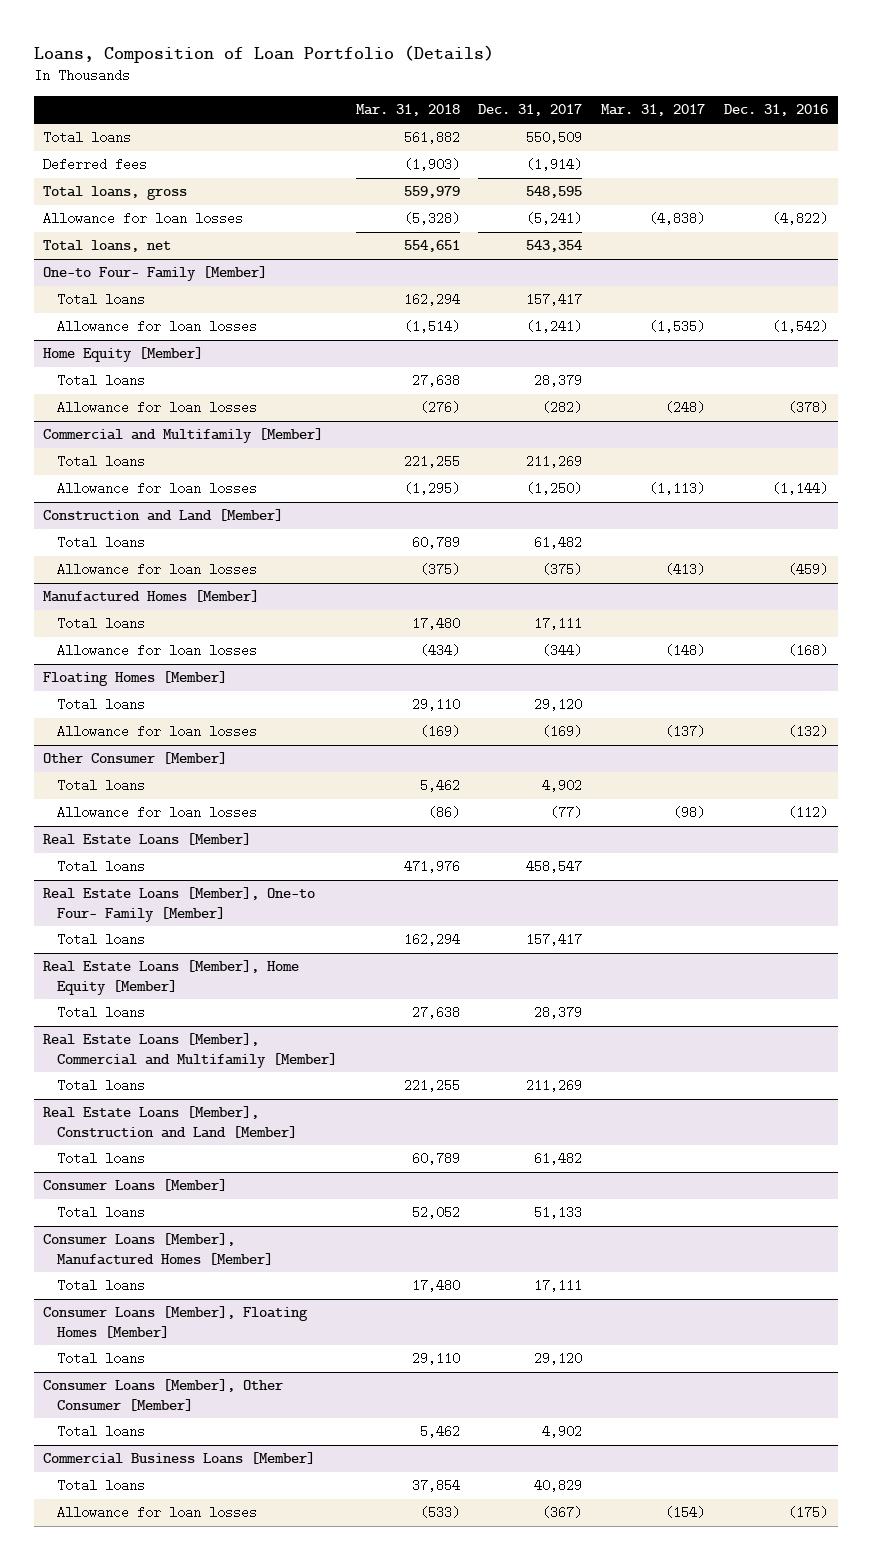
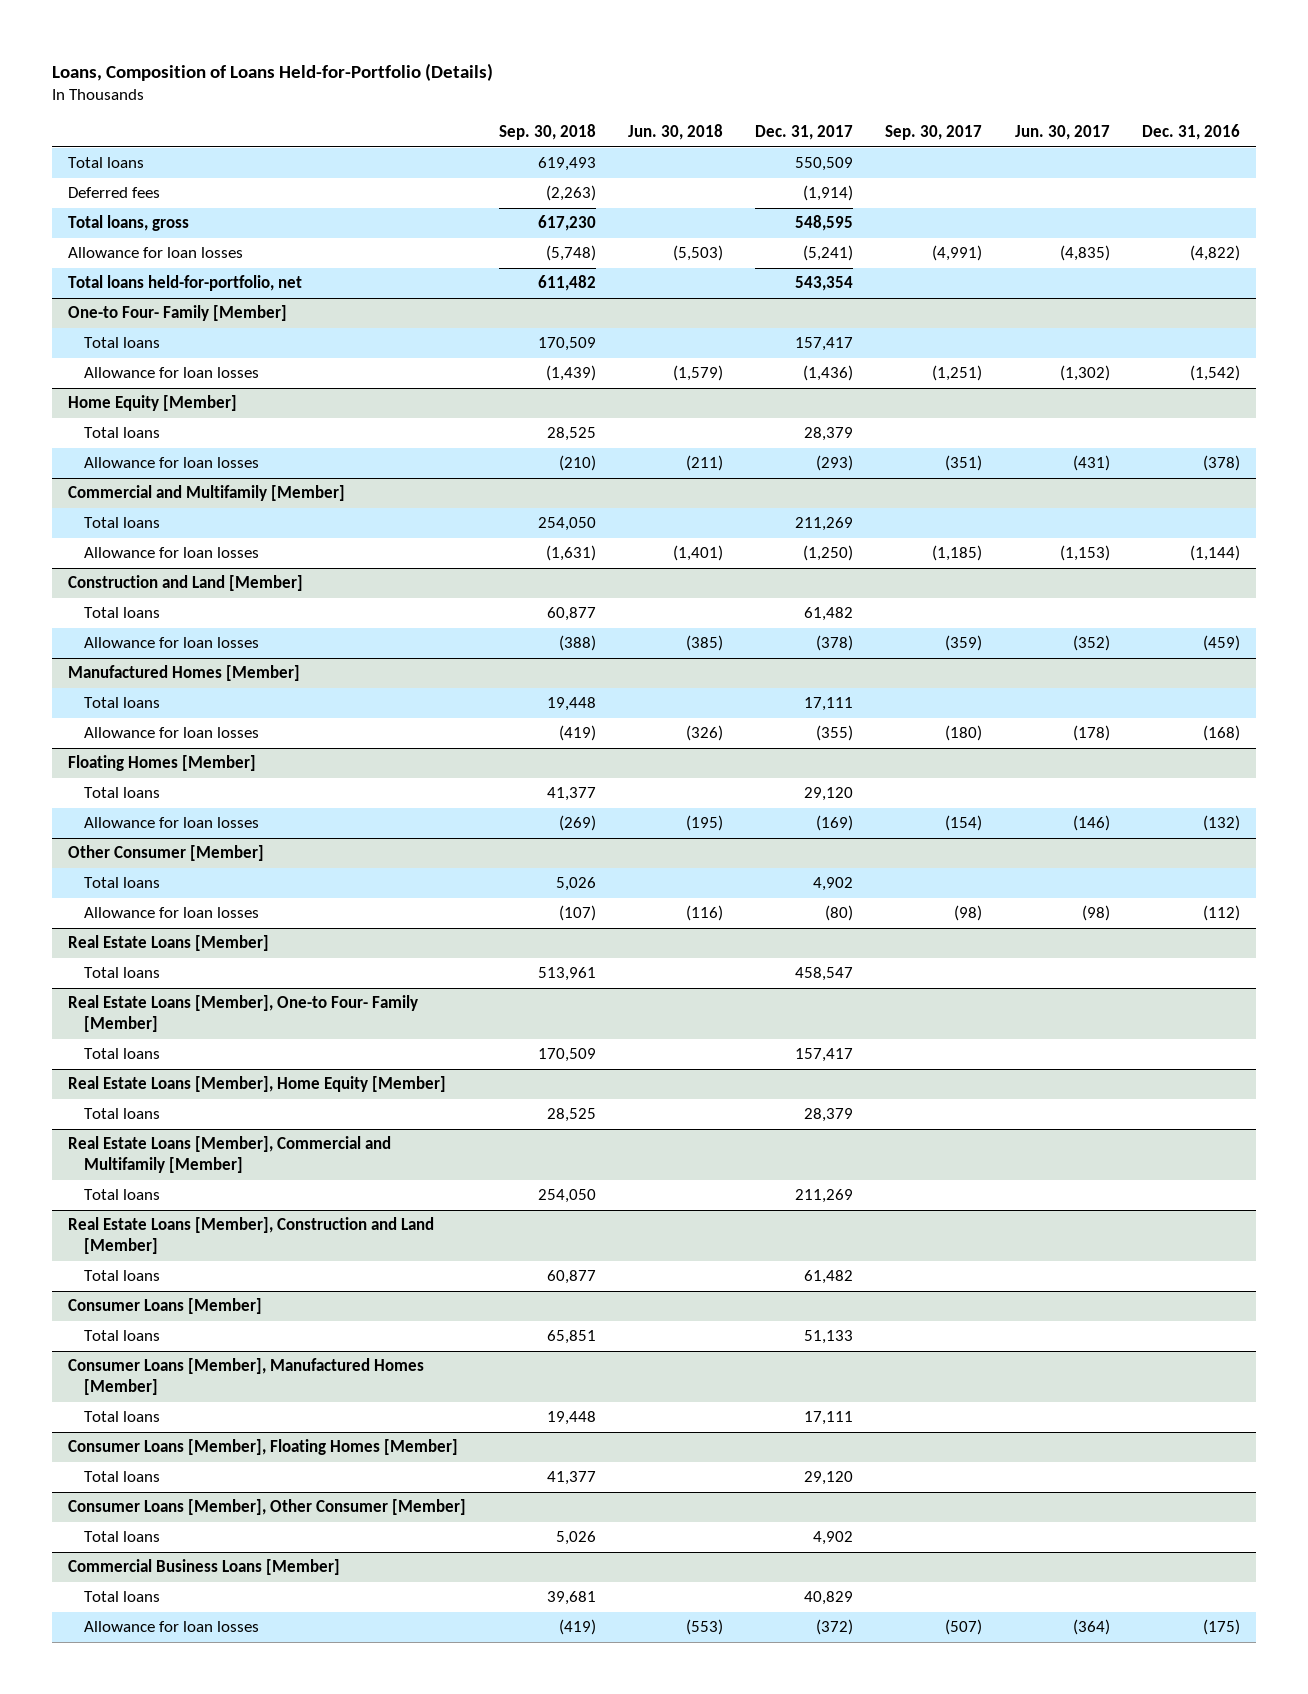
[34,44,495,63] Loans, Composition of Loan Portfolio (Details) -> [52,62,494,81] Loans, Composition of Loans Held-for-Portfolio (Details)
[355,104,460,117] Mar. 31, 2018 -> none
[601,104,706,117] Mar. 31, 2017 -> none
none -> [498,124,596,141] Sep. 30, 2018
none -> [627,124,723,141] Jun. 30, 2018
none -> [885,125,983,141] Sep. 30, 2017
none -> [1014,125,1110,141] Jun. 30, 2017
[43,240,172,253] Total loans, net -> [68,275,303,292] Total loans held-for-portfolio, net
[526,320,583,334] (1,241) -> [803,365,854,382] (1,436)
[542,401,583,415] (282) -> [816,455,854,472] (293)
[542,563,583,577] (375) -> [816,635,854,652] (378)
[542,644,583,658] (344) -> [816,725,854,742] (355)
[550,806,583,820] (77) -> [825,905,854,922] (80)
[542,1506,583,1520] (367) -> [816,1619,854,1636] (372)

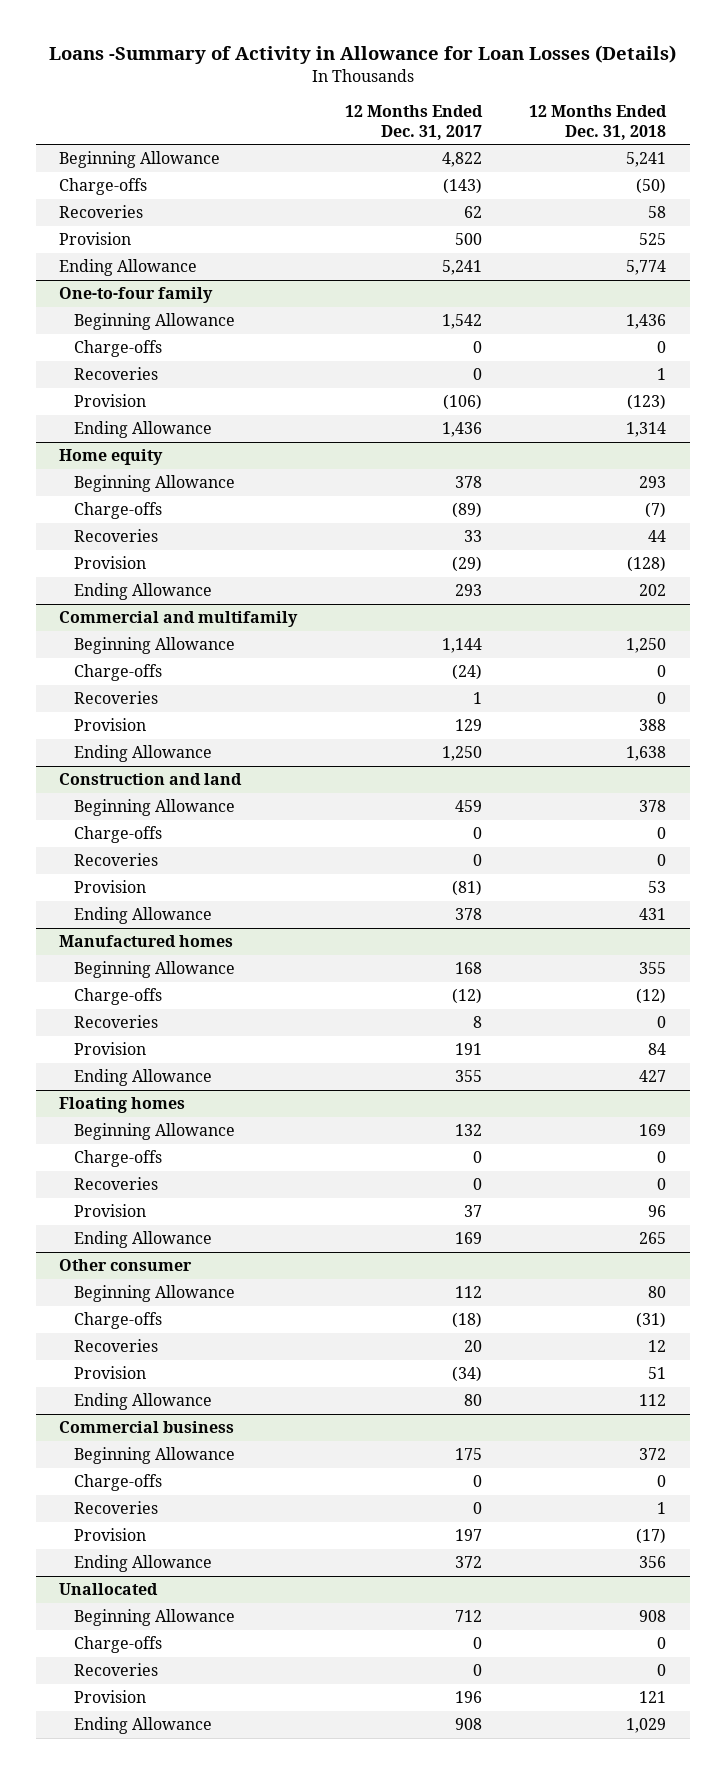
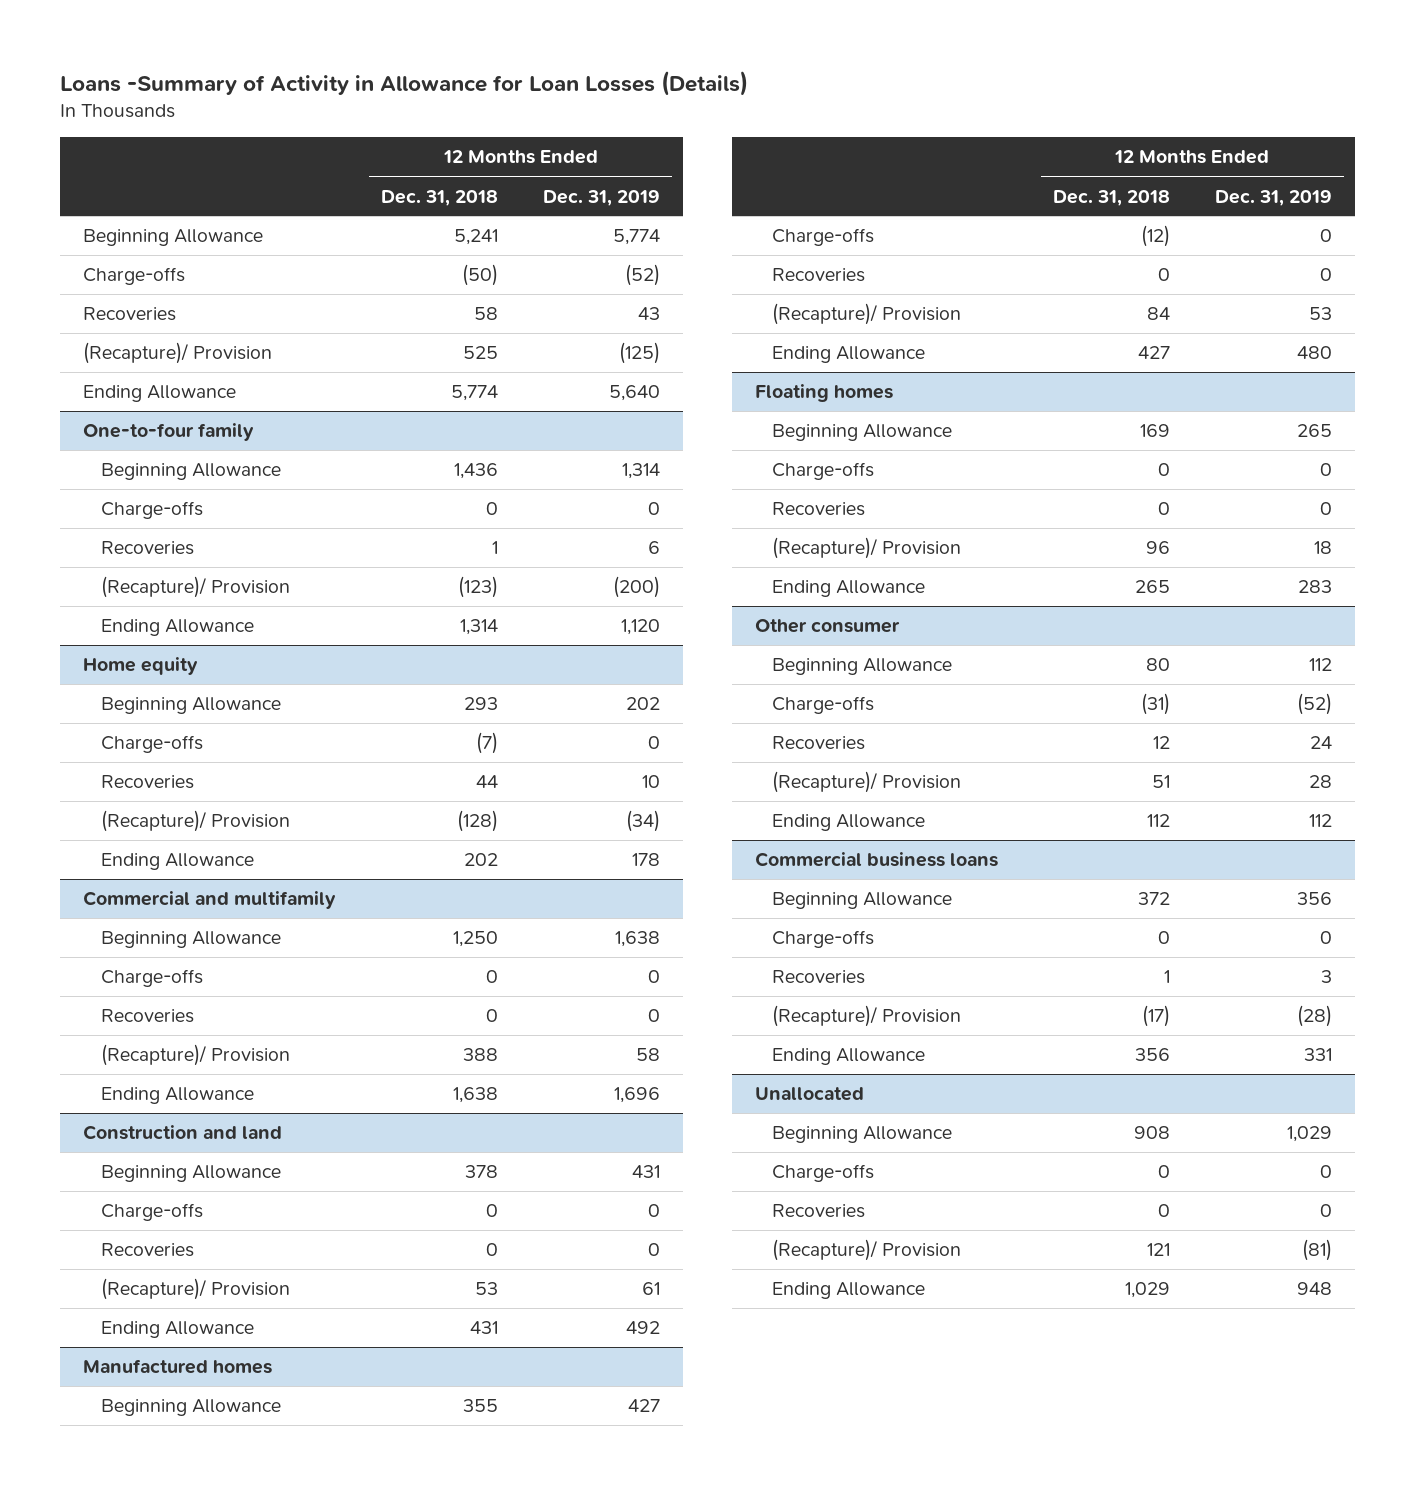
[344,104,483,140] 12 Months Ended Dec. 31, 2017 -> none
none -> [543,189,661,206] Dec. 31, 2019
[59,232,132,246] Provision -> [83,342,273,365] (Recapture)/ Provision
[73,394,146,408] Provision -> [100,576,290,599] (Recapture)/ Provision
[73,556,146,570] Provision -> [100,810,290,833] (Recapture)/ Provision
[73,718,146,732] Provision -> [100,1044,290,1067] (Recapture)/ Provision
[73,880,146,894] Provision -> [100,1278,290,1301] (Recapture)/ Provision
[73,1042,146,1056] Provision -> [772,303,962,326] (Recapture)/ Provision
[73,1204,146,1218] Provision -> [772,537,962,560] (Recapture)/ Provision
[73,1366,146,1380] Provision -> [772,771,962,794] (Recapture)/ Provision
[59,1421,235,1434] Commercial business -> [755,852,999,868] Commercial business loans
[73,1528,146,1542] Provision -> [772,1005,962,1028] (Recapture)/ Provision
[73,1690,146,1704] Provision -> [772,1239,962,1262] (Recapture)/ Provision

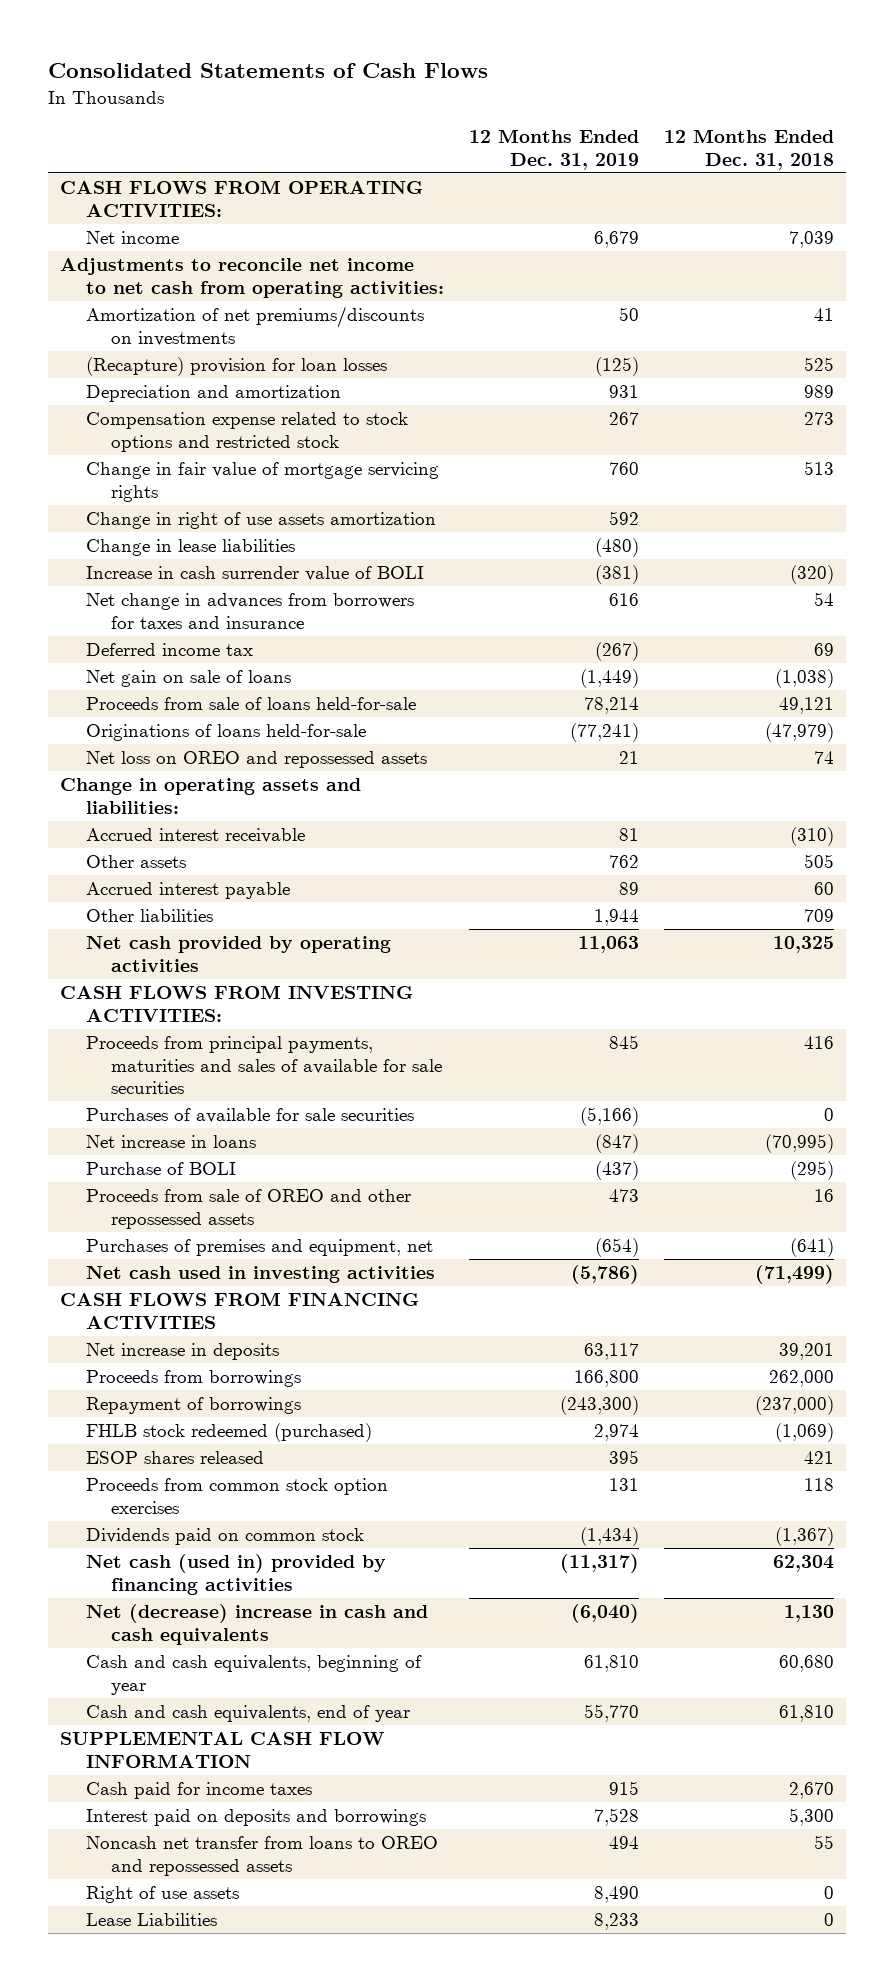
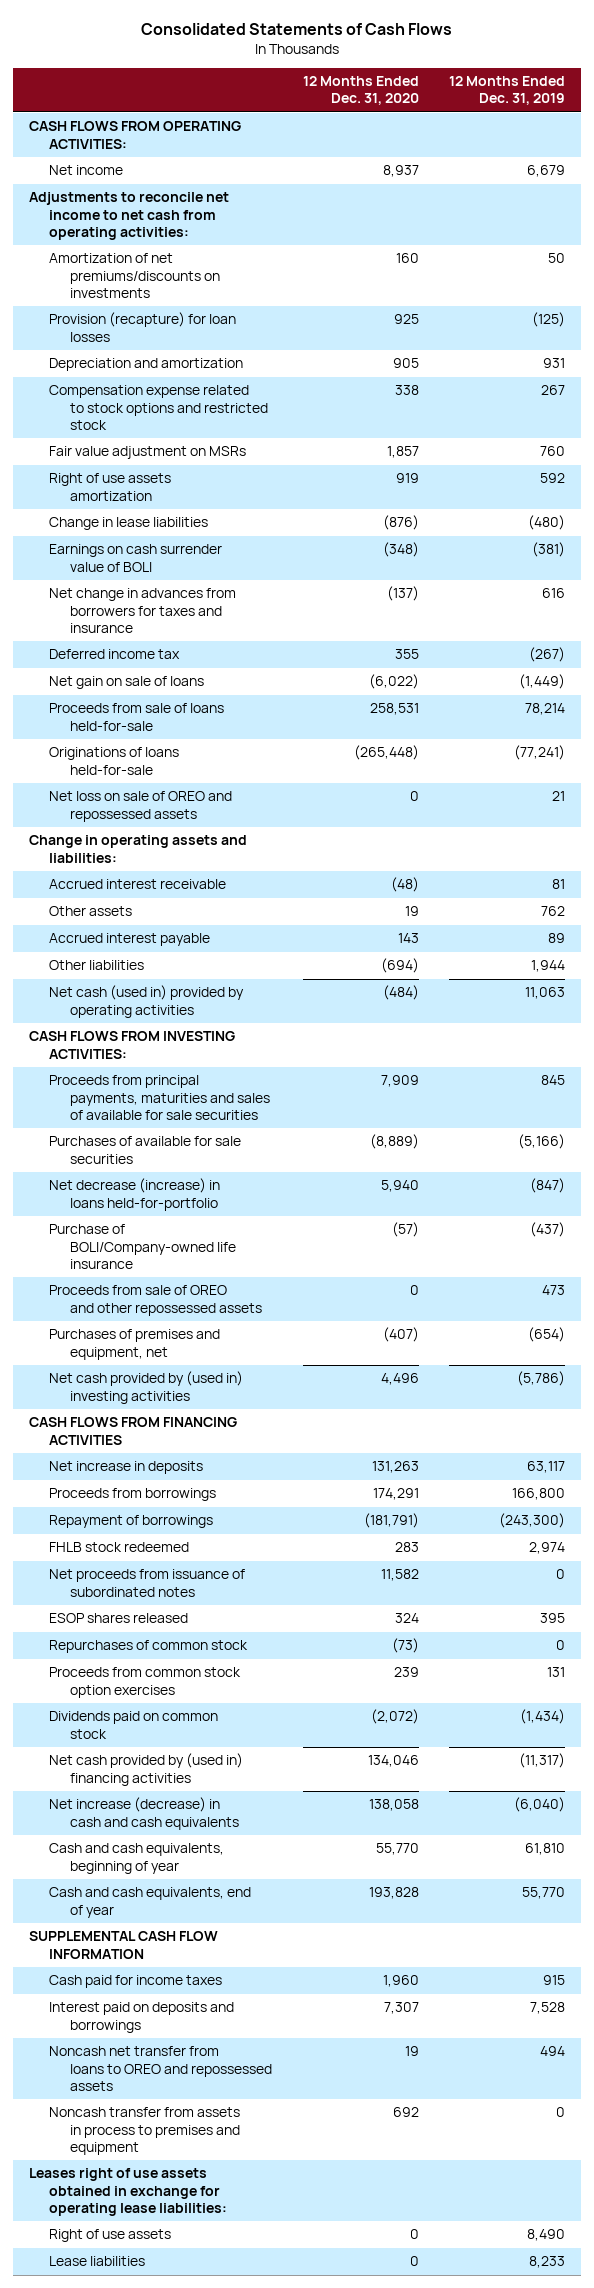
[663,129,834,170] 12 Months Ended Dec. 31, 2018 -> none
none -> [302,76,419,106] 12 Months Ended Dec. 31, 2020
[85,357,387,377] (Recapture) provision for loan losses -> [49,312,237,342] Provision (recapture) for loan losses
[85,462,439,502] Change in fair value of mortgage servicing rights -> [49,446,247,460] Fair value adjustment on MSRs
[85,512,436,530] Change in right of use assets amortization -> [49,473,172,501] Right of use assets amortization
[85,566,424,582] Increase in cash surrender value of BOLI -> [49,544,223,572] Earnings on cash surrender value of BOLI
[85,751,427,769] Net loss on OREO and repossessed assets -> [49,791,233,822] Net loss on sale of OREO and repossessed assets
[85,936,391,972] Net cash provided by operating activities -> [49,985,245,1018] Net cash (used in) provided by operating activities
[85,1135,256,1149] Net increase in loans -> [49,1178,221,1211] Net decrease (increase) in loans held-for-portfolio
[85,1162,236,1176] Purchase of BOLI -> [49,1224,236,1269] Purchase of BOLI/Company-owned life insurance
[85,1266,435,1284] Net cash used in investing activities -> [49,1371,244,1404] Net cash provided by (used in) investing activities
[85,1423,372,1443] FHLB stock redeemed (purchased) -> [49,1542,190,1553] FHLB stock redeemed
none -> [49,1569,246,1597] Net proceeds from issuance of subordinated notes
none -> [49,1640,249,1654] Repurchases of common stock
[85,1554,386,1595] Net cash (used in) provided by financing activities -> [49,1753,244,1786] Net cash provided by (used in) financing activities
[85,1604,428,1645] Net (decrease) increase in cash and cash equivalents -> [49,1797,239,1830] Net increase (decrease) in cash and cash equivalents
none -> [49,2107,241,2155] Noncash transfer from assets in process to premises and equipment
none -> [28,2168,228,2216] Leases right of use assets obtained in exchange for operating lease liabilities:
[85,1913,217,1927] Lease Liabilities -> [49,2256,146,2267] Lease liabilities

